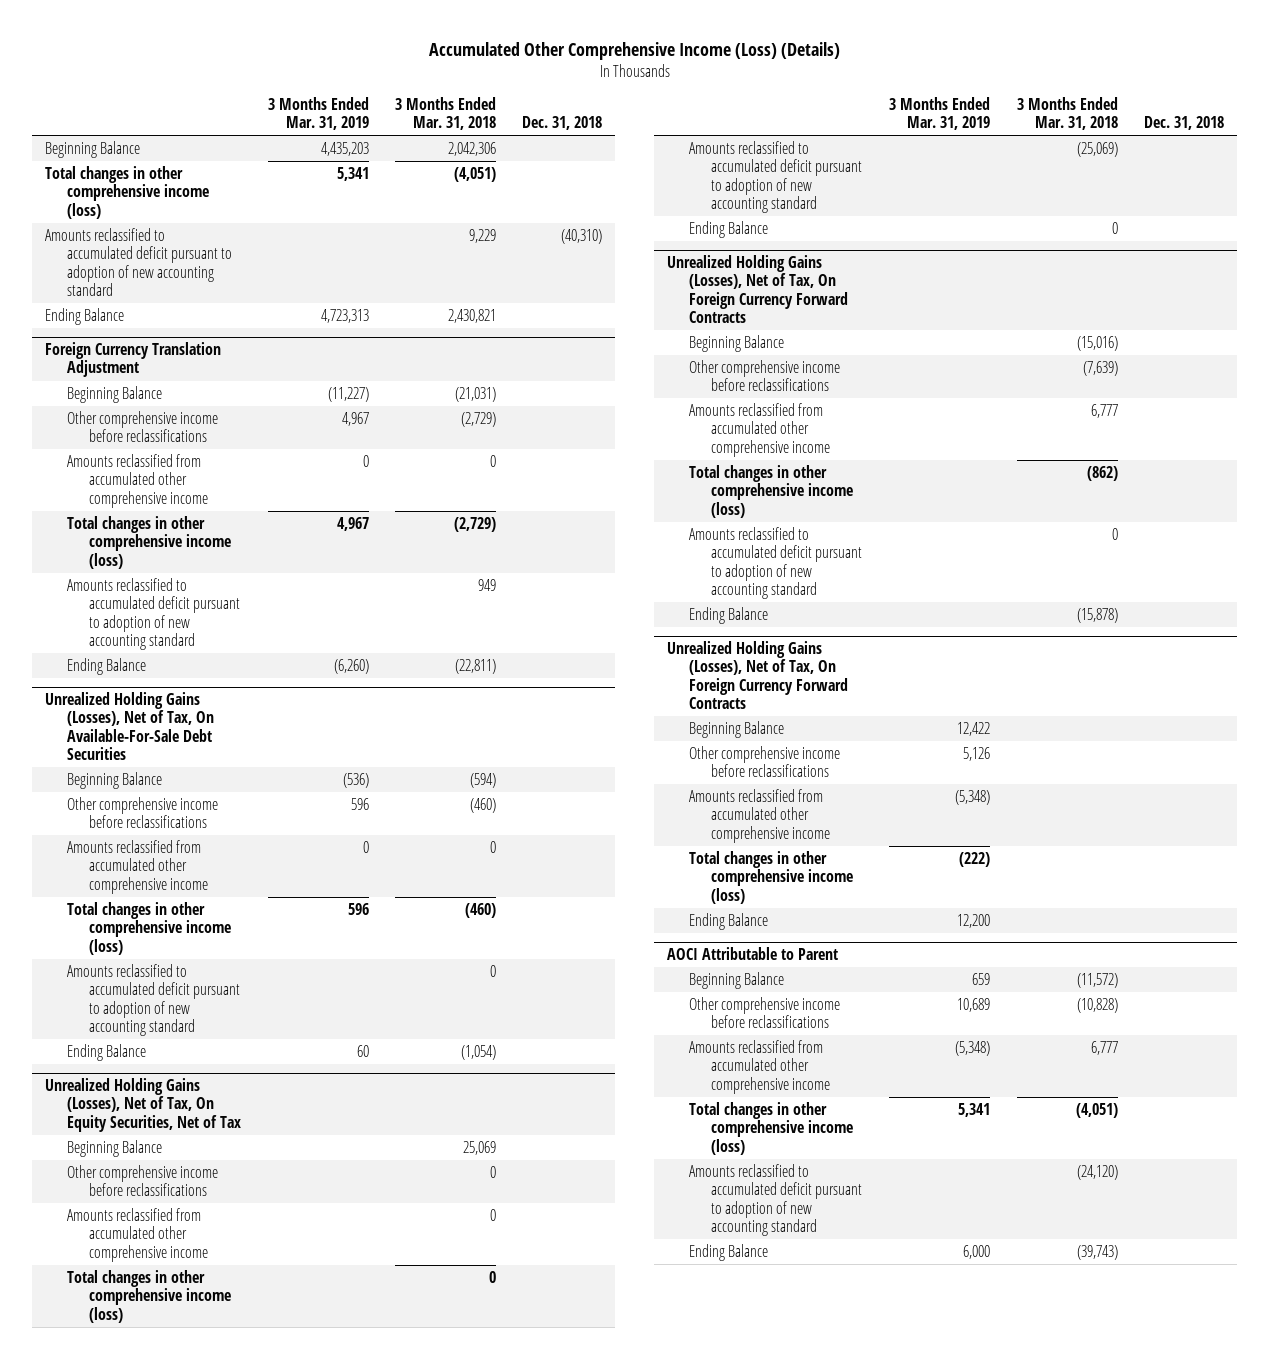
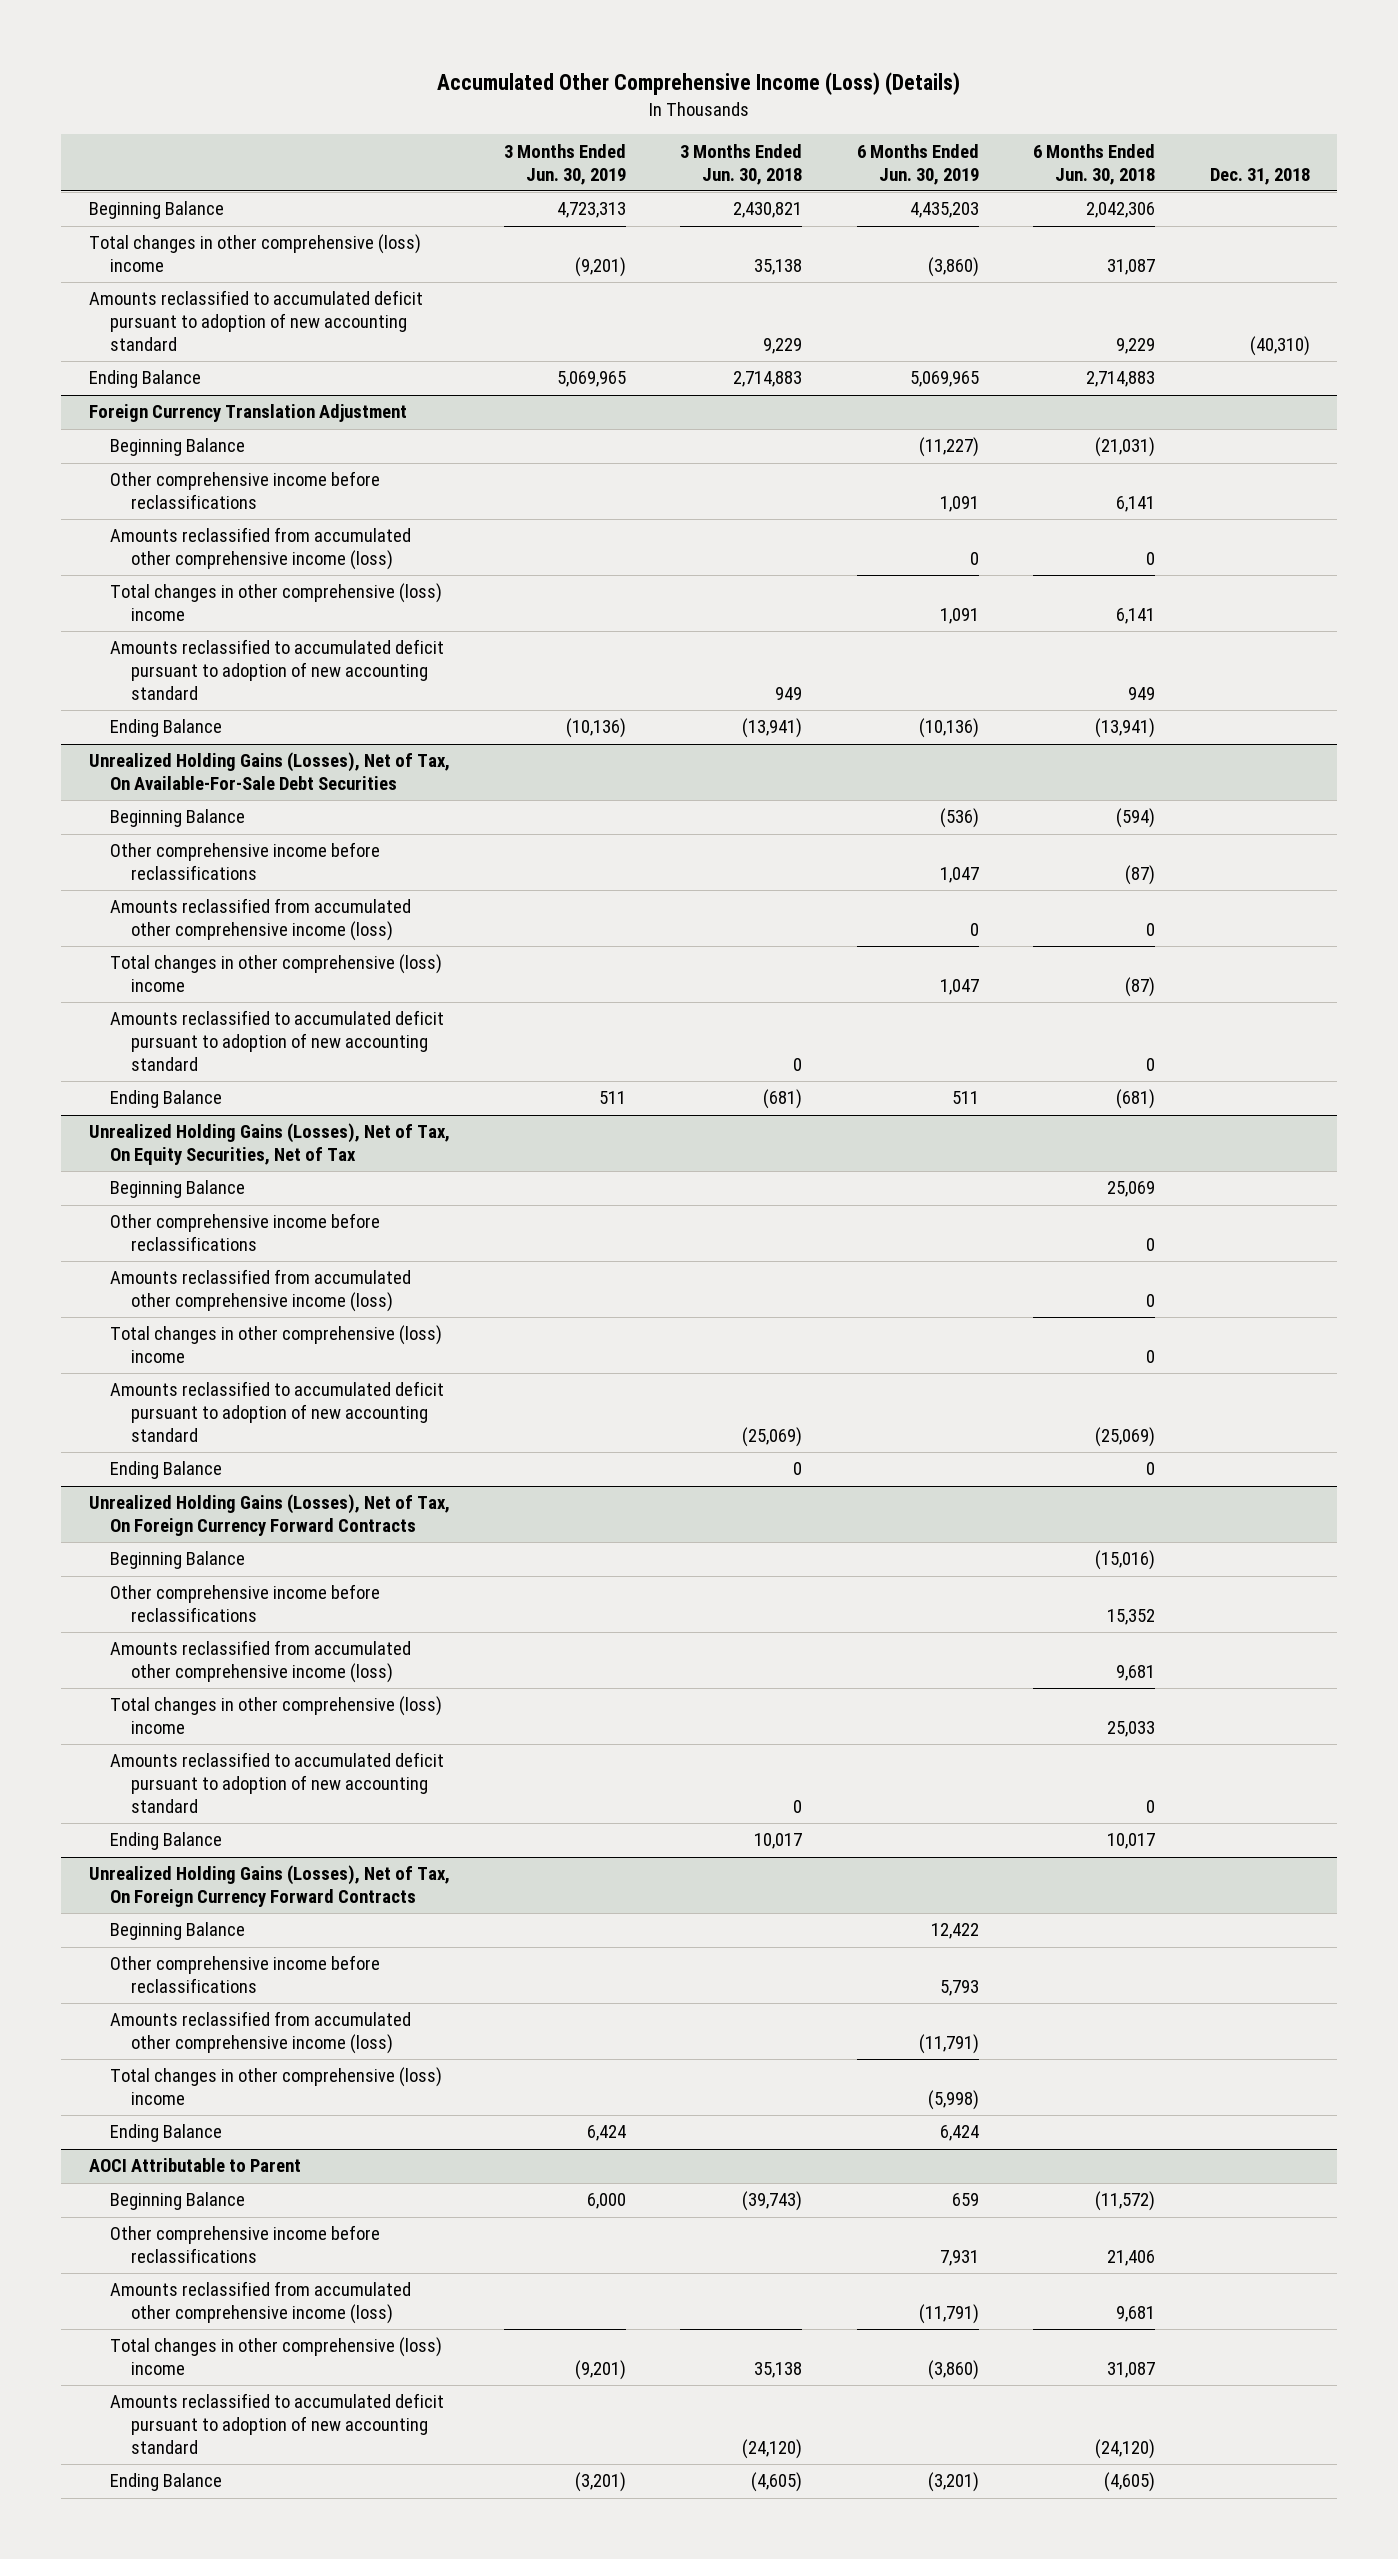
[267,96,369,131] 3 Months Ended Mar. 31, 2019 -> none
[394,96,496,131] 3 Months Ended Mar. 31, 2018 -> none
none -> [504,143,627,185] 3 Months Ended Jun. 30, 2019
none -> [680,143,803,185] 3 Months Ended Jun. 30, 2018
none -> [856,143,979,185] 6 Months Ended Jun. 30, 2019
none -> [1033,143,1156,185] 6 Months Ended Jun. 30, 2018
[45,166,210,219] Total changes in other comprehensive income (loss) -> [88,234,421,273] Total changes in other comprehensive (loss) income
[67,454,209,508] Amounts reclassified from accumulated other comprehensive income -> [109,527,411,571] Amounts reclassified from accumulated other comprehensive income (loss)
[67,516,232,569] Total changes in other comprehensive income (loss) -> [109,583,442,622] Total changes in other comprehensive (loss) income
[67,840,209,894] Amounts reclassified from accumulated other comprehensive income -> [109,898,411,942] Amounts reclassified from accumulated other comprehensive income (loss)
[67,902,232,955] Total changes in other comprehensive income (loss) -> [109,954,442,993] Total changes in other comprehensive (loss) income
[67,1208,209,1262] Amounts reclassified from accumulated other comprehensive income -> [109,1269,411,1313] Amounts reclassified from accumulated other comprehensive income (loss)
[67,1270,232,1323] Total changes in other comprehensive income (loss) -> [109,1325,442,1364] Total changes in other comprehensive (loss) income
[688,403,830,457] Amounts reclassified from accumulated other comprehensive income -> [109,1640,411,1684] Amounts reclassified from accumulated other comprehensive income (loss)
[688,465,853,518] Total changes in other comprehensive income (loss) -> [109,1696,442,1735] Total changes in other comprehensive (loss) income
[688,789,830,843] Amounts reclassified from accumulated other comprehensive income -> [109,2011,411,2055] Amounts reclassified from accumulated other comprehensive income (loss)
[688,851,853,904] Total changes in other comprehensive income (loss) -> [109,2067,442,2106] Total changes in other comprehensive (loss) income
[688,1040,830,1094] Amounts reclassified from accumulated other comprehensive income -> [109,2281,411,2325] Amounts reclassified from accumulated other comprehensive income (loss)
[688,1102,853,1155] Total changes in other comprehensive income (loss) -> [109,2337,442,2376] Total changes in other comprehensive (loss) income

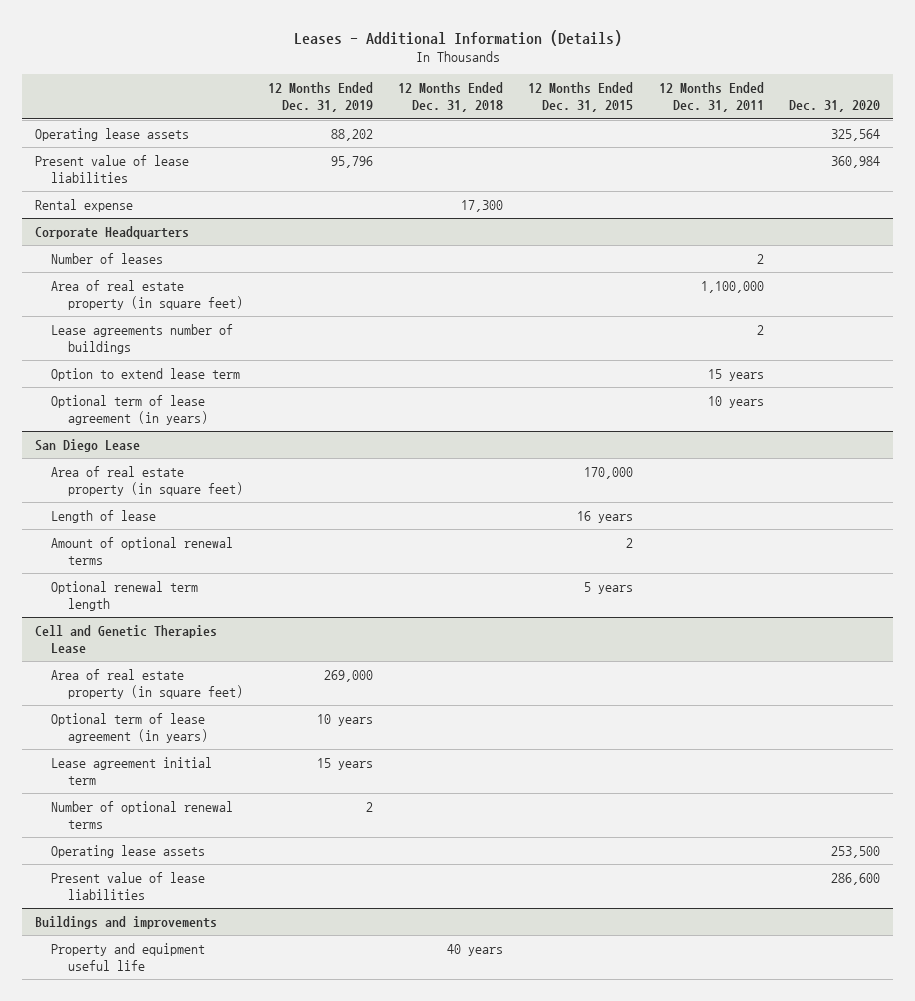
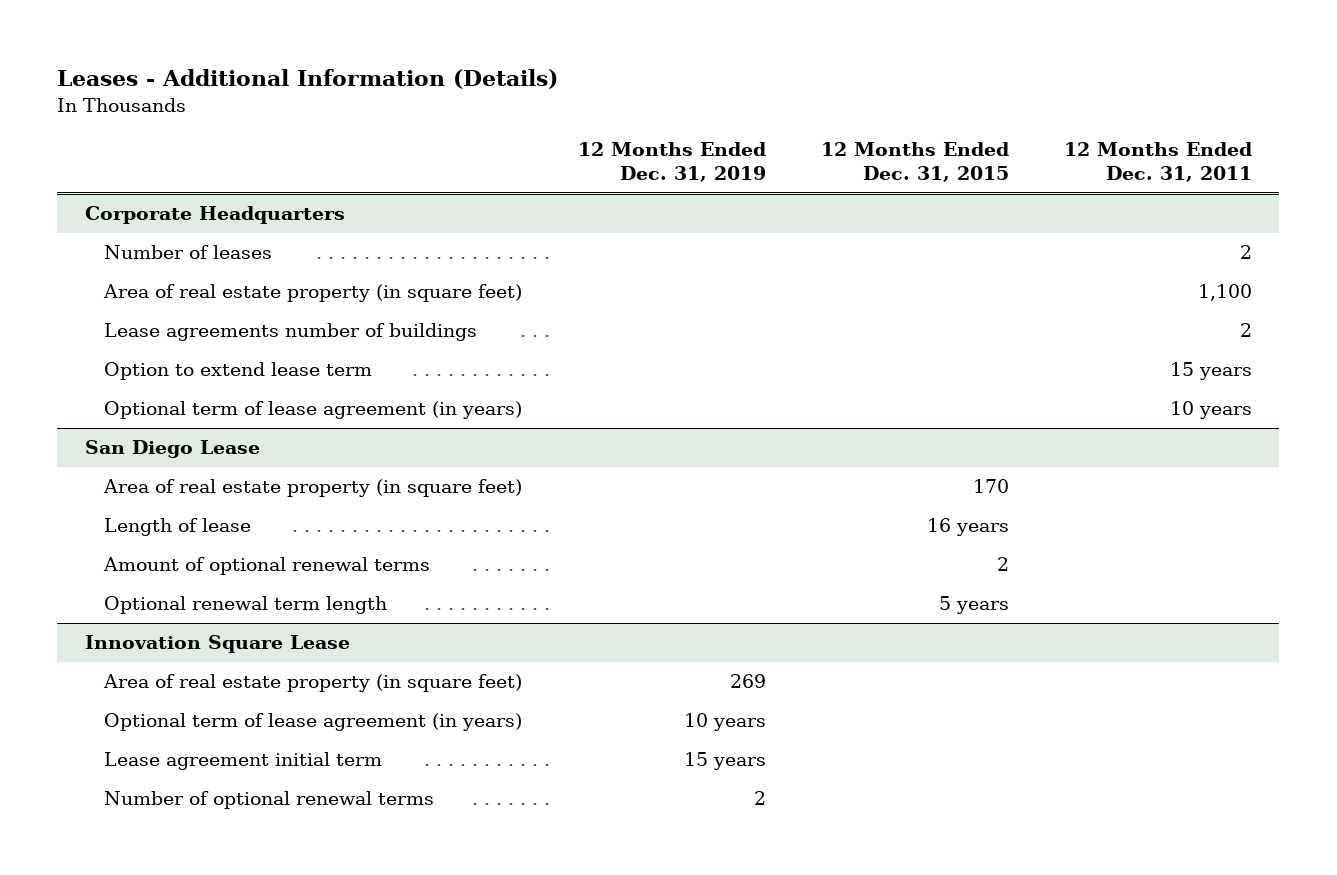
[398,82,504,113] 12 Months Ended Dec. 31, 2018 -> none
[788,100,880,113] Dec. 31, 2020 -> none
[35,127,190,141] Operating lease assets -> none
[35,154,190,183] Present value of lease liabilities -> none
[35,198,134,212] Rental expense -> none
[700,280,764,293] 1,100,000 -> [1197,284,1252,302] 1,100
[584,466,634,479] 170,000 -> [972,479,1009,494] 170
[35,624,218,653] Cell and Genetic Therapies Lease -> [84,635,350,654] Innovation Square Lease
[323,669,373,682] 269,000 -> [729,674,766,689] 269
[51,844,206,858] Operating lease assets -> none
[51,871,206,900] Present value of lease liabilities -> none
[35,915,218,929] Buildings and improvements -> none
[51,942,206,971] Property and equipment useful life -> none

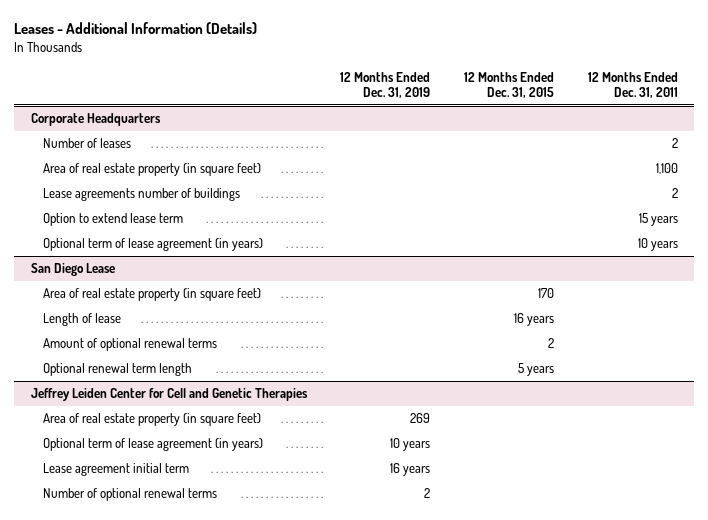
[84,635,350,654] Innovation Square Lease -> [30,388,308,402] Jeffrey Leiden Center for Cell and Genetic Therapies
[683,752,766,771] 15 years -> [390,463,431,477] 16 years

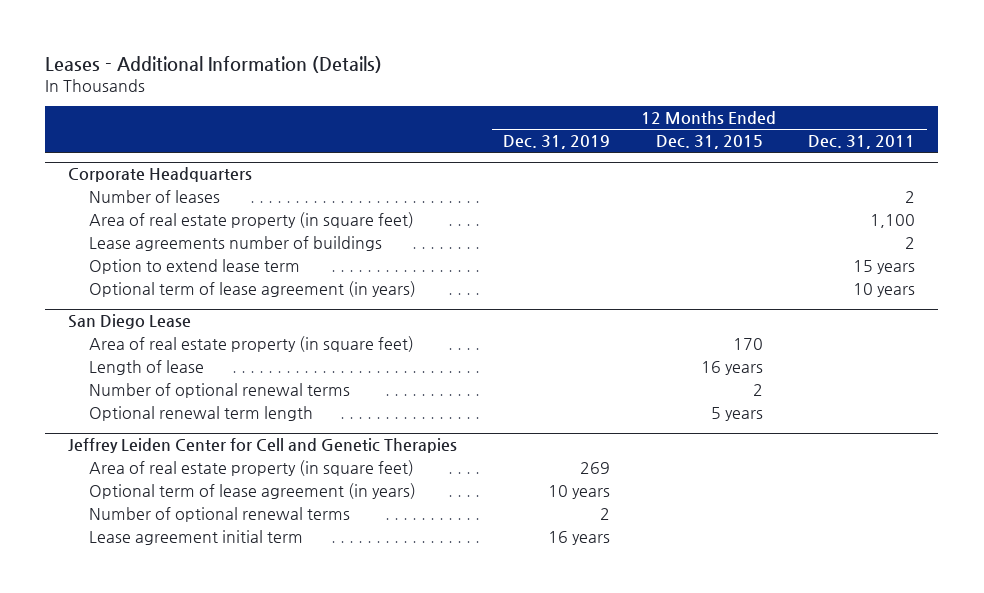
[42,338,217,352] Amount of optional renewal terms -> [88,382,350,398] Number of optional renewal terms
[42,463,189,477] Lease agreement initial term -> [88,529,303,545] Lease agreement initial term

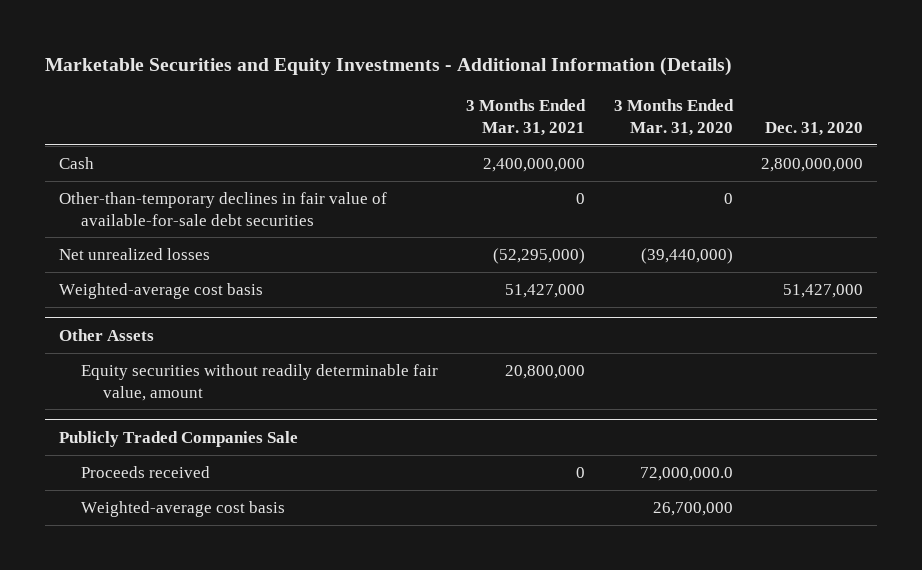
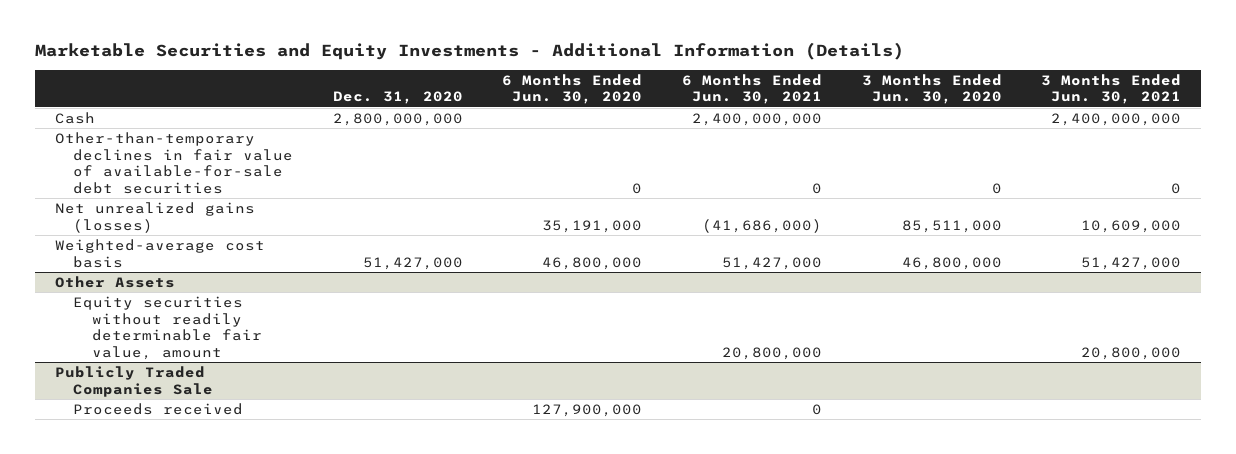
[466,99,587,136] 3 Months Ended Mar. 31, 2021 -> none
[613,99,734,136] 3 Months Ended Mar. 31, 2020 -> none
none -> [502,73,643,105] 6 Months Ended Jun. 30, 2020
none -> [681,73,822,105] 6 Months Ended Jun. 30, 2021
none -> [861,73,1002,105] 3 Months Ended Jun. 30, 2020
none -> [1041,73,1182,105] 3 Months Ended Jun. 30, 2021
[58,247,210,260] Net unrealized losses -> [54,201,255,233] Net unrealized gains (losses)
[80,500,285,517] Weighted-average cost basis -> none

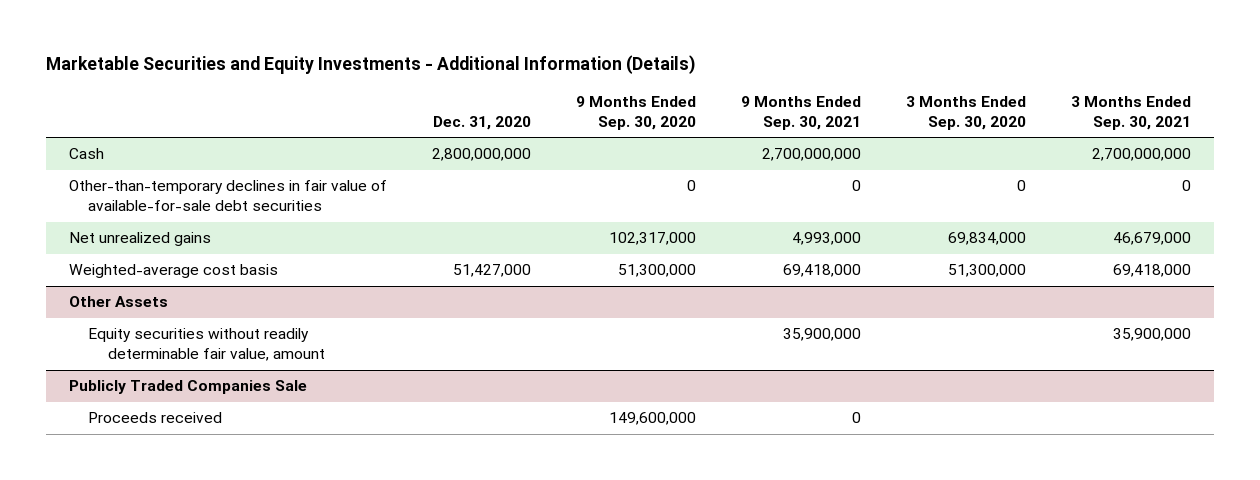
[502,73,643,105] 6 Months Ended Jun. 30, 2020 -> none
[681,73,822,105] 6 Months Ended Jun. 30, 2021 -> none
[861,73,1002,105] 3 Months Ended Jun. 30, 2020 -> none
[1041,73,1182,105] 3 Months Ended Jun. 30, 2021 -> none
none -> [575,95,696,130] 9 Months Ended Sep. 30, 2020
none -> [741,95,862,130] 9 Months Ended Sep. 30, 2021
none -> [906,95,1027,130] 3 Months Ended Sep. 30, 2020
none -> [1071,95,1192,130] 3 Months Ended Sep. 30, 2021
[54,201,255,233] Net unrealized gains (losses) -> [68,232,211,247] Net unrealized gains

